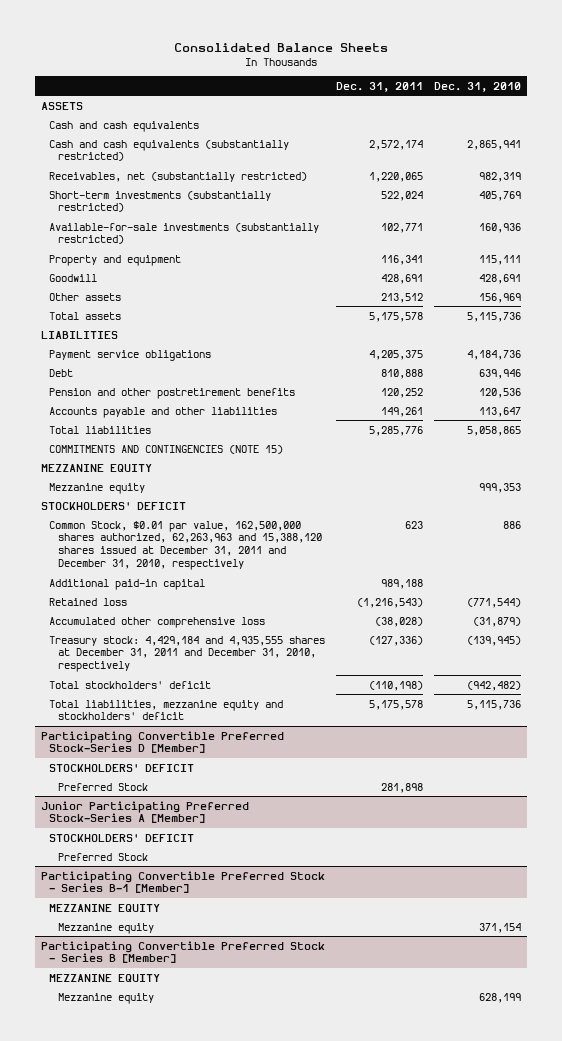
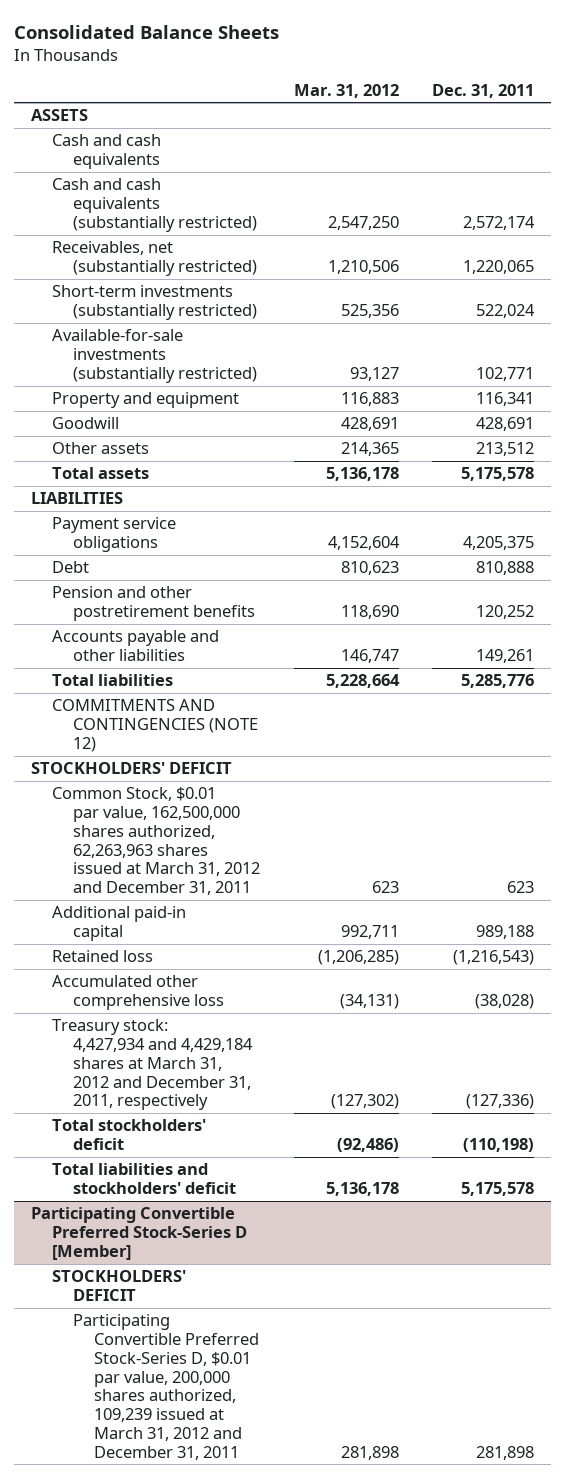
[434,81,522,92] Dec. 31, 2010 -> none
none -> [293,83,399,98] Mar. 31, 2012
[40,463,152,472] MEZZANINE EQUITY -> none
[49,482,146,494] Mezzanine equity -> none
[49,444,284,454] COMMITMENTS AND CONTINGENCIES (NOTE 15) -> [51,699,258,752] COMMITMENTS AND CONTINGENCIES (NOTE 12)
[49,520,322,571] Common Stock, $0.01 par value, 162,500,000 shares authorized, 62,263,963 and 15,388,120 shares issued at December 31, 2011 and December 31, 2010, respectively -> [51,787,260,896] Common Stock, $0.01 par value, 162,500,000 shares authorized, 62,263,963 shares issued at March 31, 2012 and December 31, 2011
[49,635,326,673] Treasury stock: 4,429,184 and 4,935,555 shares at December 31, 2011 and December 31, 2010, respectively -> [51,1019,253,1111] Treasury stock: 4,427,934 and 4,429,184 shares at March 31, 2012 and December 31, 2011, respectively
[49,699,284,721] Total liabilities, mezzanine equity and stockholders' deficit -> [51,1163,236,1195] Total liabilities and stockholders' deficit
[40,800,249,824] Junior Participating Preferred Stock-Series A [Member] -> none
[49,832,195,842] STOCKHOLDERS' DEFICIT -> none
[57,852,148,861] Preferred Stock -> none
[40,870,325,894] Participating Convertible Preferred Stock - Series B-1 [Member] -> none
[49,903,161,912] MEZZANINE EQUITY -> none
[57,922,154,934] Mezzanine equity -> none
[40,940,325,964] Participating Convertible Preferred Stock - Series B [Member] -> none
[49,973,161,982] MEZZANINE EQUITY -> none
[57,992,154,1004] Mezzanine equity -> none
[57,782,148,791] Preferred Stock -> [72,1314,260,1460] Participating Convertible Preferred Stock-Series D, $0.01 par value, 200,000 shares authorized, 109,239 issued at March 31, 2012 and December 31, 2011

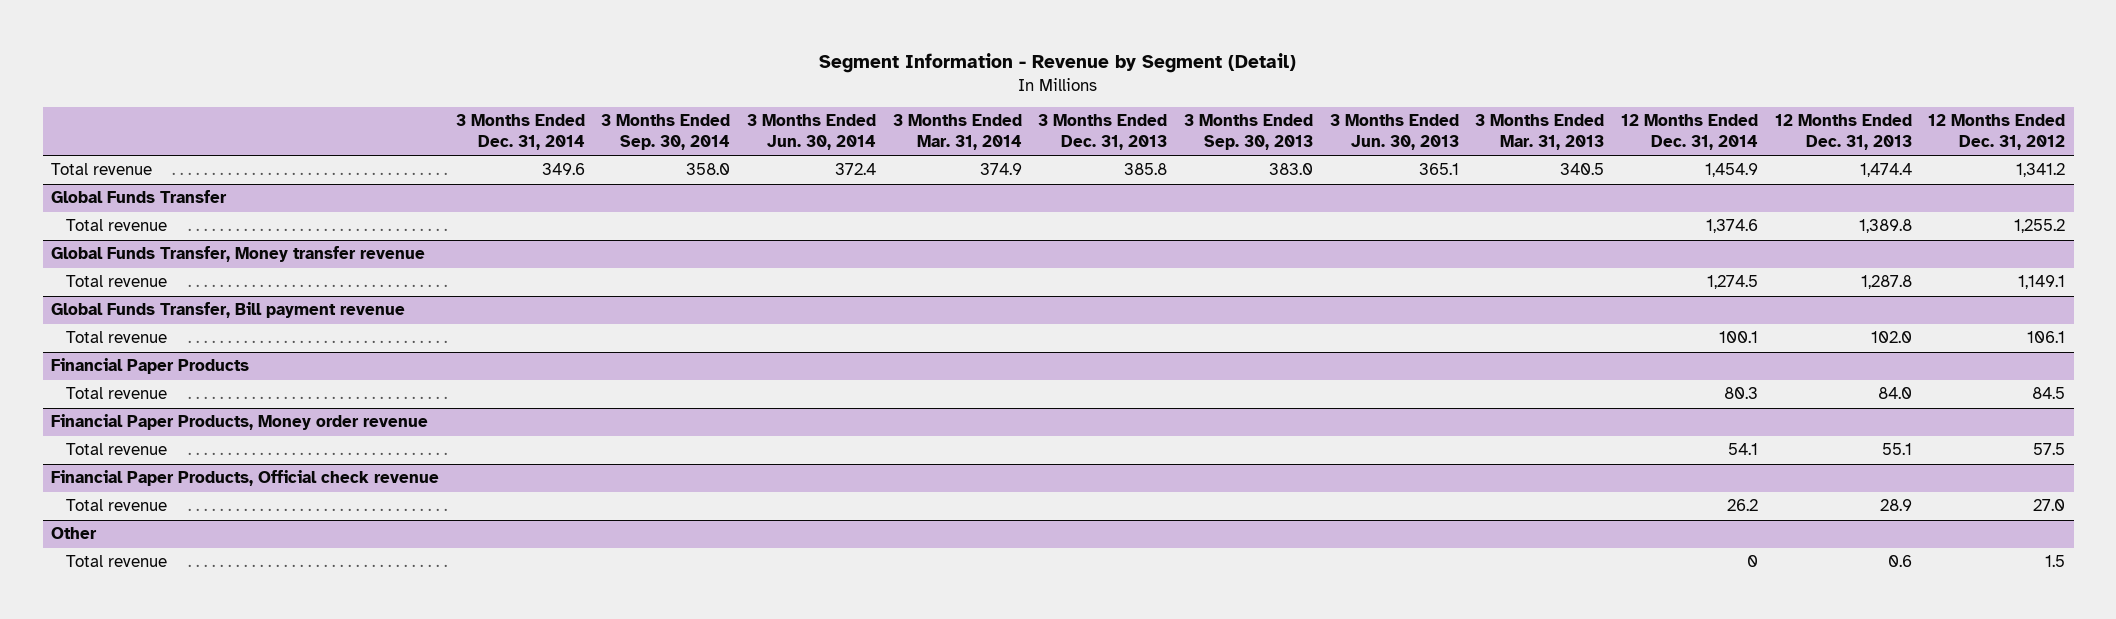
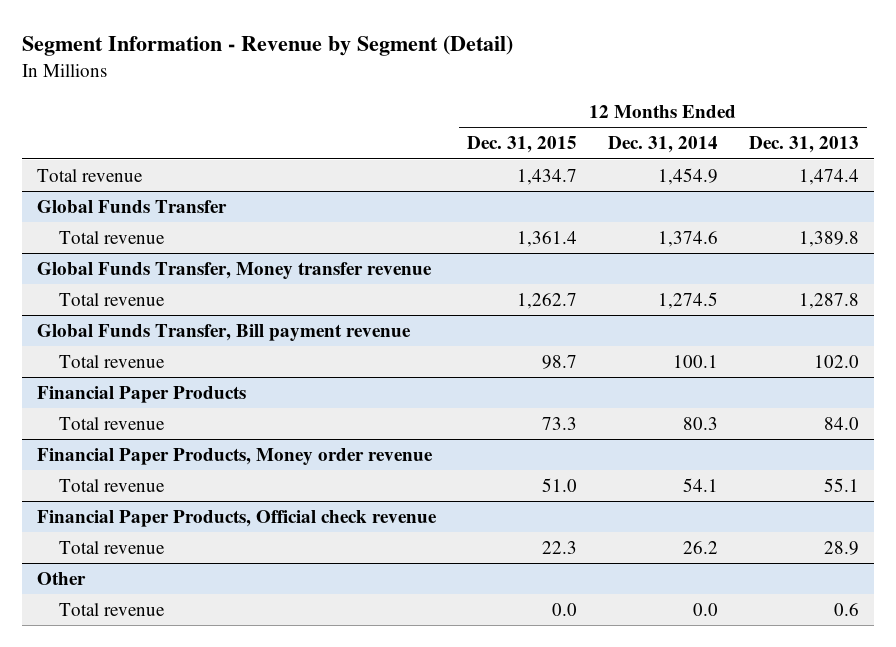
[455,114,585,151] 3 Months Ended Dec. 31, 2014 -> none
[601,114,731,151] 3 Months Ended Sep. 30, 2014 -> none
[747,114,877,151] 3 Months Ended Jun. 30, 2014 -> none
[892,114,1022,151] 3 Months Ended Mar. 31, 2014 -> none
[1038,114,1168,151] 3 Months Ended Dec. 31, 2013 -> none
[1184,114,1314,151] 3 Months Ended Sep. 30, 2013 -> none
[1329,114,1459,151] 3 Months Ended Jun. 30, 2013 -> none
[1475,114,1605,151] 3 Months Ended Mar. 31, 2013 -> none
[1928,114,2066,151] 12 Months Ended Dec. 31, 2012 -> none
none -> [467,136,578,154] Dec. 31, 2015
[1746,555,1758,568] 0 -> [692,602,718,616] 0.0

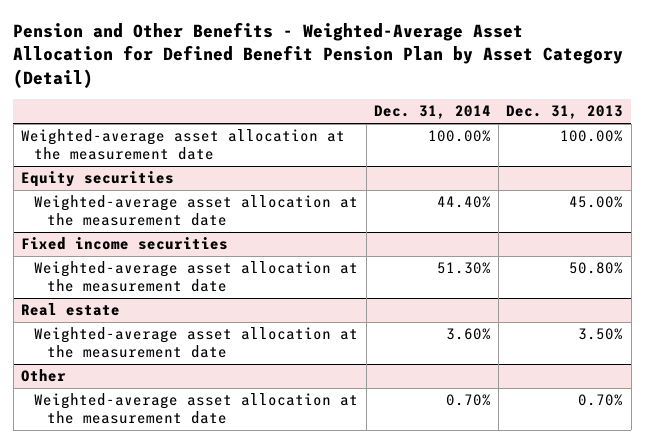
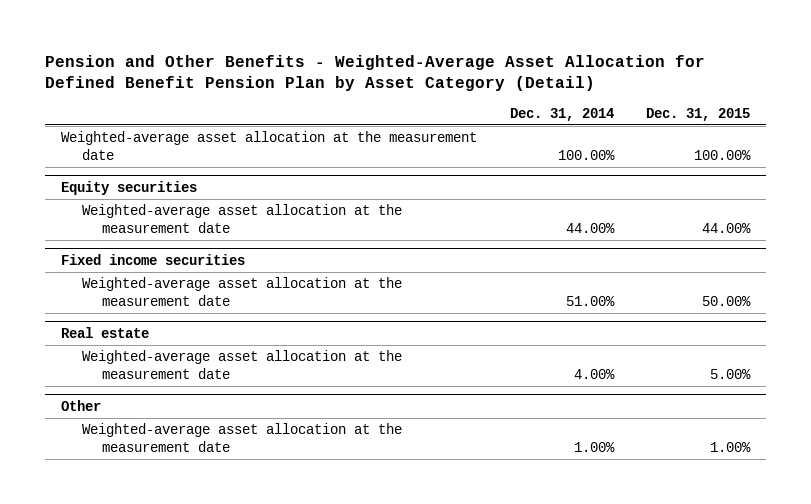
[506,105,624,120] Dec. 31, 2013 -> none
none -> [645,107,750,121] Dec. 31, 2015
[436,196,491,209] 44.40% -> [565,222,615,233] 44.00%
[436,262,491,275] 51.30% -> [565,295,615,306] 51.00%
[445,328,491,341] 3.60% -> [573,368,615,379] 4.00%
[445,394,491,407] 0.70% -> [573,441,615,452] 1.00%

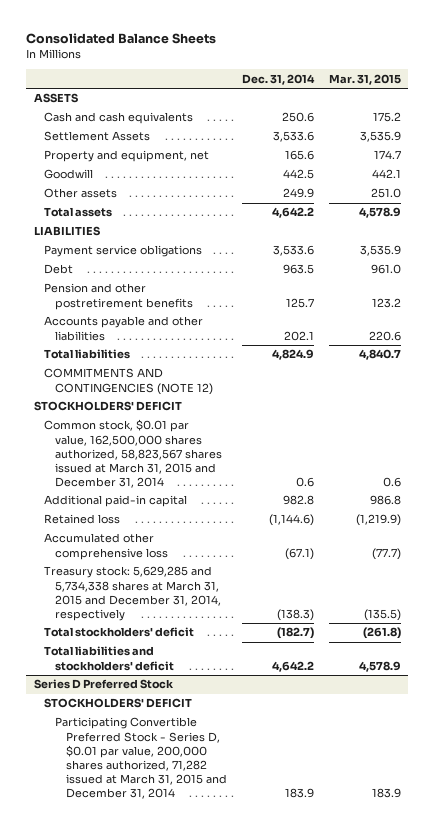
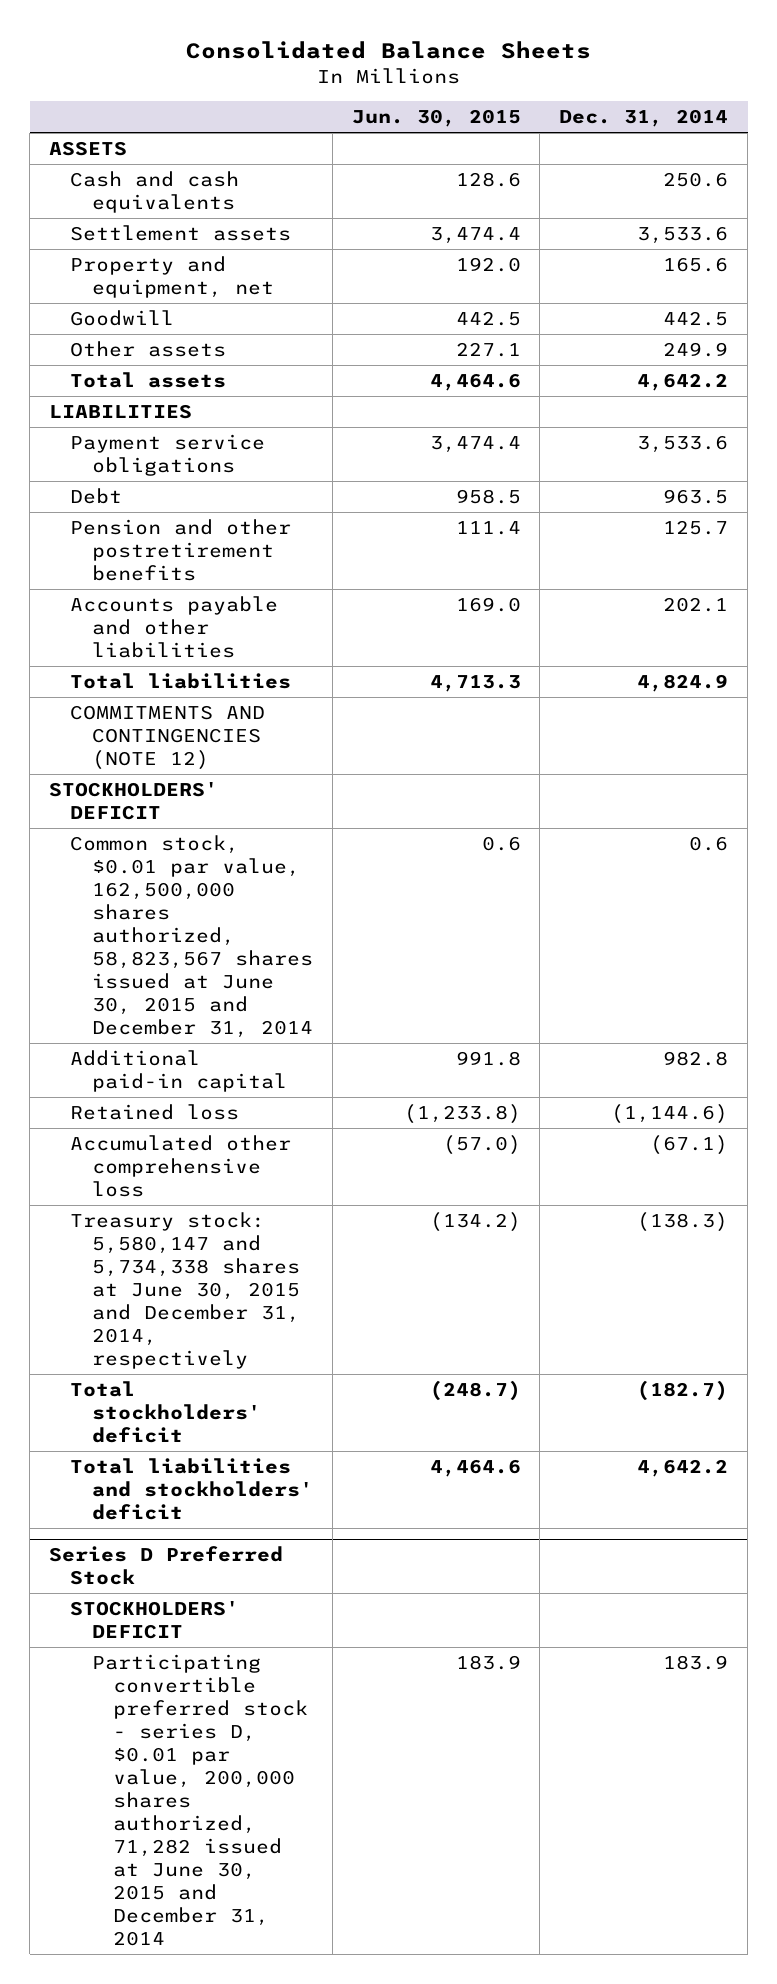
[328,73,401,85] Mar. 31, 2015 -> none
none -> [351,109,521,128] Jun. 30, 2015
[44,131,151,142] Settlement Assets -> [70,224,292,241] Settlement assets
[44,419,223,488] Common stock, $0.01 par value, 162,500,000 shares authorized, 58,823,567 shares issued at March 31, 2015 and December 31, 2014 -> [70,834,313,1039] Common stock, $0.01 par value, 162,500,000 shares authorized, 58,823,567 shares issued at June 30, 2015 and December 31, 2014
[44,566,222,621] Treasury stock: 5,629,285 and 5,734,338 shares at March 31, 2015 and December 31, 2014, respectively -> [70,1211,300,1370] Treasury stock: 5,580,147 and 5,734,338 shares at June 30, 2015 and December 31, 2014, respectively
[55,717,227,800] Participating Convertible Preferred Stock - Series D, $0.01 par value, 200,000 shares authorized, 71,282 issued at March 31, 2015 and December 31, 2014 -> [91,1653,309,1947] Participating convertible preferred stock - series D, $0.01 par value, 200,000 shares authorized, 71,282 issued at June 30, 2015 and December 31, 2014

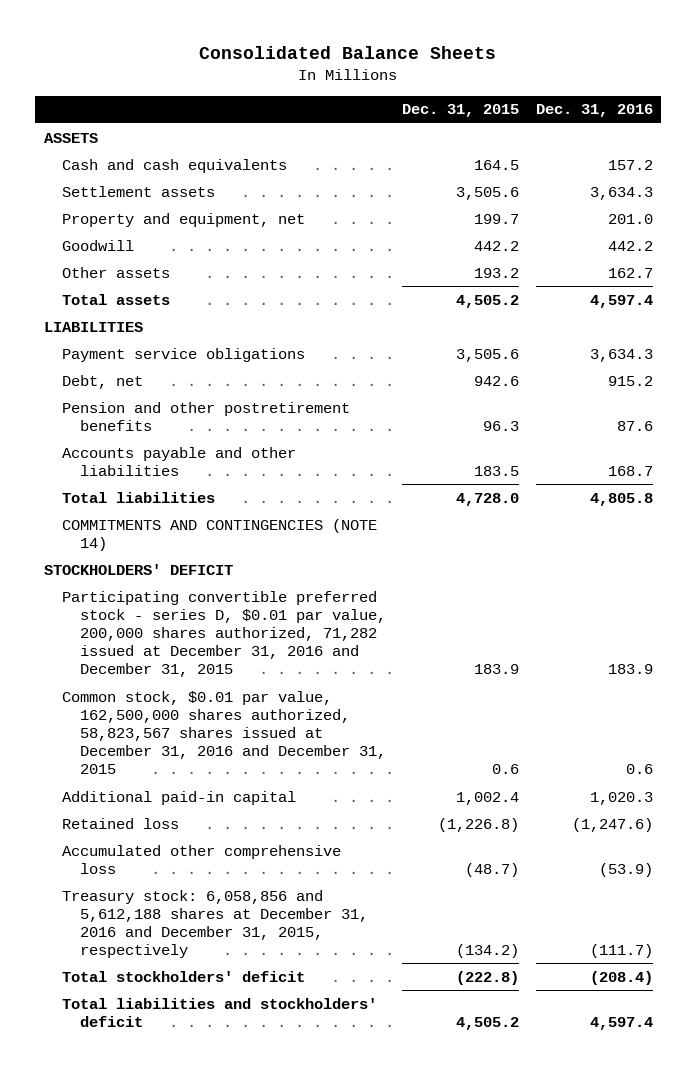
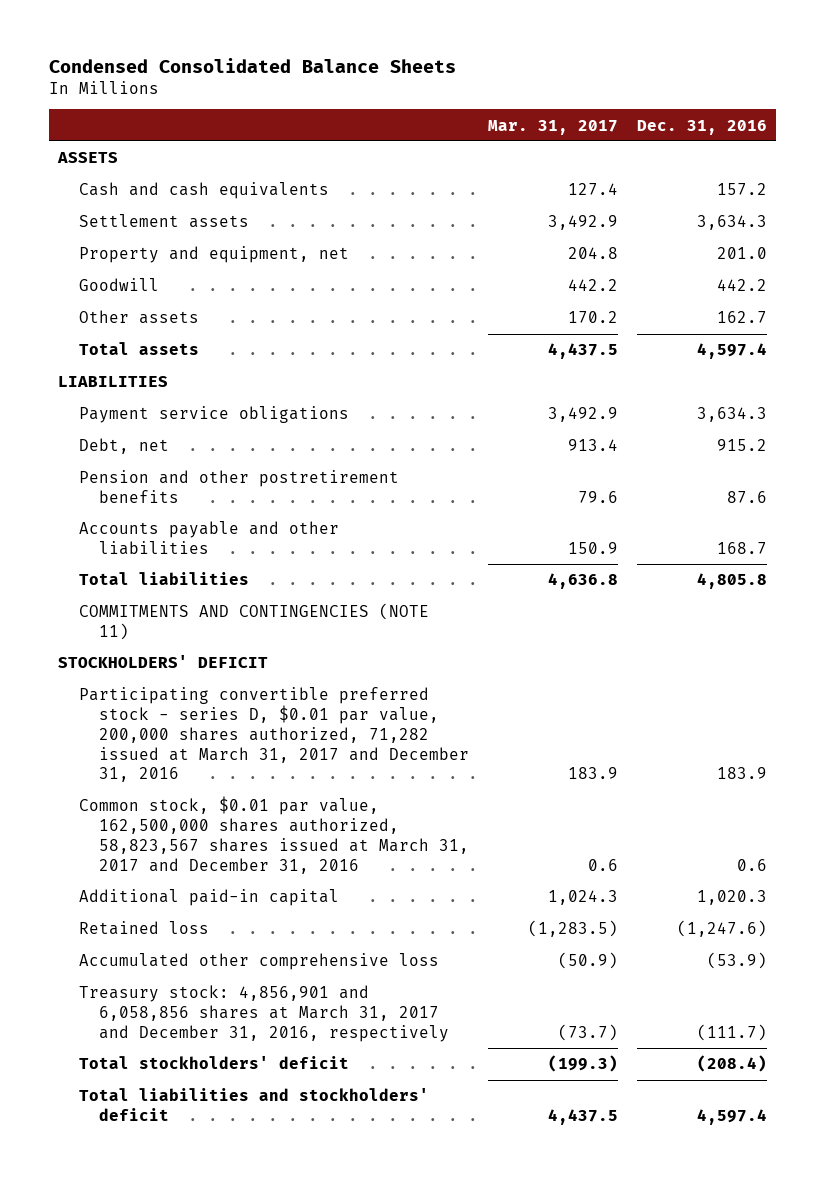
[199,46,497,60] Consolidated Balance Sheets -> [48,57,456,73] Condensed Consolidated Balance Sheets
[402,104,520,118] Dec. 31, 2015 -> none
none -> [487,119,618,135] Mar. 31, 2017
[61,518,377,551] COMMITMENTS AND CONTINGENCIES (NOTE 14) -> [78,603,429,641] COMMITMENTS AND CONTINGENCIES (NOTE 11)
[61,590,386,678] Participating convertible preferred stock - series D, $0.01 par value, 200,000 shares authorized, 71,282 issued at December 31, 2016 and December 31, 2015 -> [78,687,470,783] Participating convertible preferred stock - series D, $0.01 par value, 200,000 shares authorized, 71,282 issued at March 31, 2017 and December 31, 2016
[61,690,386,775] Common stock, $0.01 par value, 162,500,000 shares authorized, 58,823,567 shares issued at December 31, 2016 and December 31, 2015 -> [78,796,470,874] Common stock, $0.01 par value, 162,500,000 shares authorized, 58,823,567 shares issued at March 31, 2017 and December 31, 2016
[61,889,368,958] Treasury stock: 6,058,856 and 5,612,188 shares at December 31, 2016 and December 31, 2015, respectively -> [78,985,450,1042] Treasury stock: 4,856,901 and 6,058,856 shares at March 31, 2017 and December 31, 2016, respectively

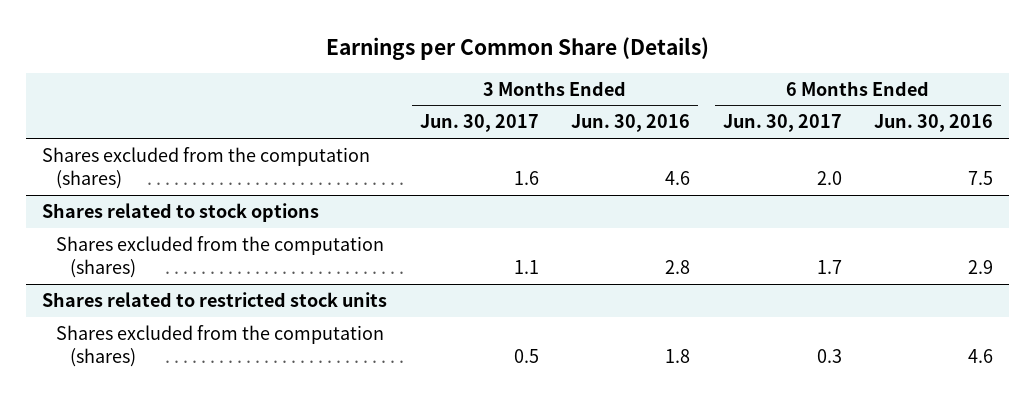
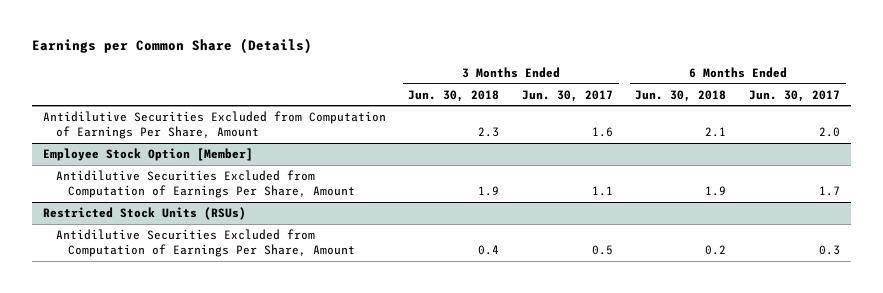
[571,114,691,133] Jun. 30, 2016 -> none
[874,114,994,133] Jun. 30, 2016 -> none
none -> [408,89,500,102] Jun. 30, 2018
none -> [635,89,727,102] Jun. 30, 2018
[42,146,371,189] Shares excluded from the computation (shares) -> [42,111,386,140] Antidilutive Securities Excluded from Computation of Earnings Per Share, Amount
[42,202,320,222] Shares related to stock options -> [42,148,253,162] Employee Stock Option [Member]
[56,235,385,278] Shares excluded from the computation (shares) -> [55,170,356,199] Antidilutive Securities Excluded from Computation of Earnings Per Share, Amount
[42,291,388,307] Shares related to restricted stock units -> [42,207,246,221] Restricted Stock Units (RSUs)
[56,324,385,367] Shares excluded from the computation (shares) -> [55,229,356,258] Antidilutive Securities Excluded from Computation of Earnings Per Share, Amount

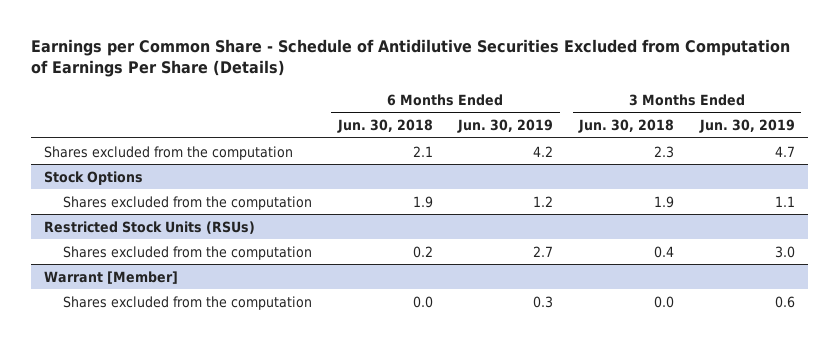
[31,38,312,55] Earnings per Common Share (Details) -> [30,38,790,78] Earnings per Common Share - Schedule of Antidilutive Securities Excluded from Computation of Earnings Per Share (Details)
[521,89,613,102] Jun. 30, 2017 -> none
[748,89,840,102] Jun. 30, 2017 -> none
none -> [457,119,554,134] Jun. 30, 2019
none -> [698,119,795,134] Jun. 30, 2019
[42,111,386,140] Antidilutive Securities Excluded from Computation of Earnings Per Share, Amount -> [43,145,293,160] Shares excluded from the computation
[42,148,253,162] Employee Stock Option [Member] -> [43,170,143,185] Stock Options
[55,170,356,199] Antidilutive Securities Excluded from Computation of Earnings Per Share, Amount -> [62,195,312,210] Shares excluded from the computation
[55,229,356,258] Antidilutive Securities Excluded from Computation of Earnings Per Share, Amount -> [62,245,312,260] Shares excluded from the computation
none -> [43,270,178,284] Warrant [Member]
none -> [62,295,312,310] Shares excluded from the computation

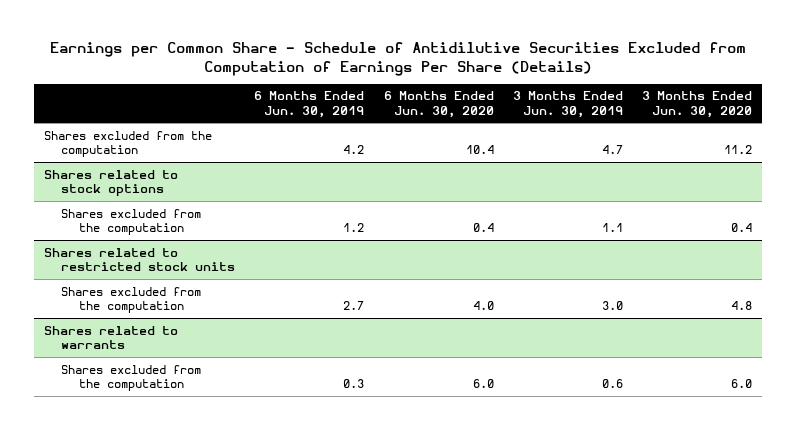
[336,119,433,134] Jun. 30, 2018 -> none
[578,119,675,134] Jun. 30, 2018 -> none
none -> [383,91,494,119] 6 Months Ended Jun. 30, 2020
none -> [642,91,753,119] 3 Months Ended Jun. 30, 2020
[43,170,143,185] Stock Options -> [43,169,178,197] Shares related to stock options
[43,220,255,234] Restricted Stock Units (RSUs) -> [43,247,236,272] Shares related to restricted stock units
[43,270,178,284] Warrant [Member] -> [43,325,178,350] Shares related to warrants

